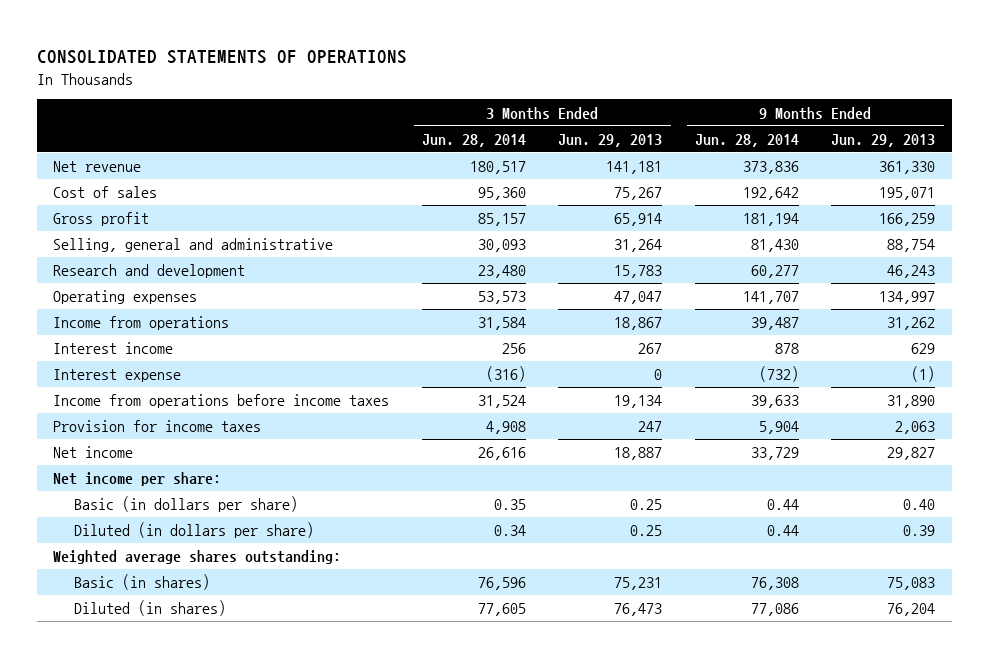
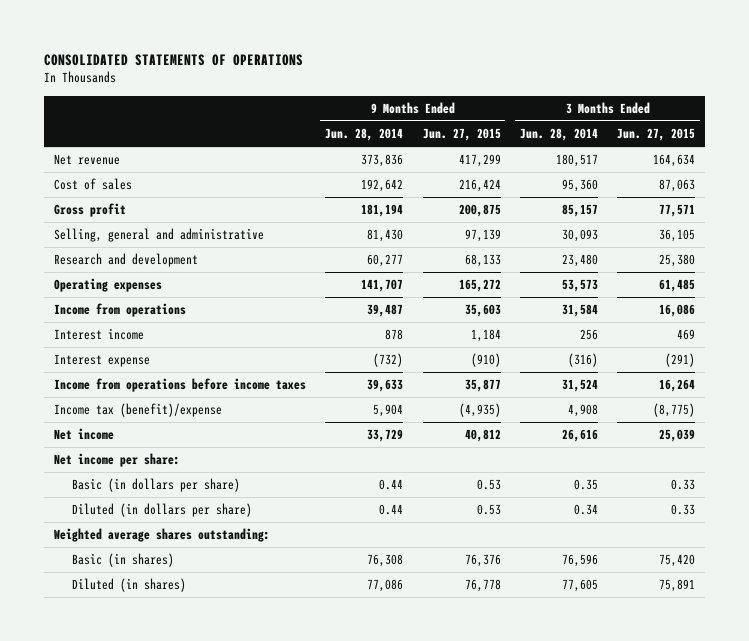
[558,133,663,147] Jun. 29, 2013 -> none
[831,133,936,147] Jun. 29, 2013 -> none
none -> [422,128,501,142] Jun. 27, 2015
none -> [617,128,696,142] Jun. 27, 2015
[53,420,262,433] Provision for income taxes -> [53,403,222,418] Income tax (benefit)/expense

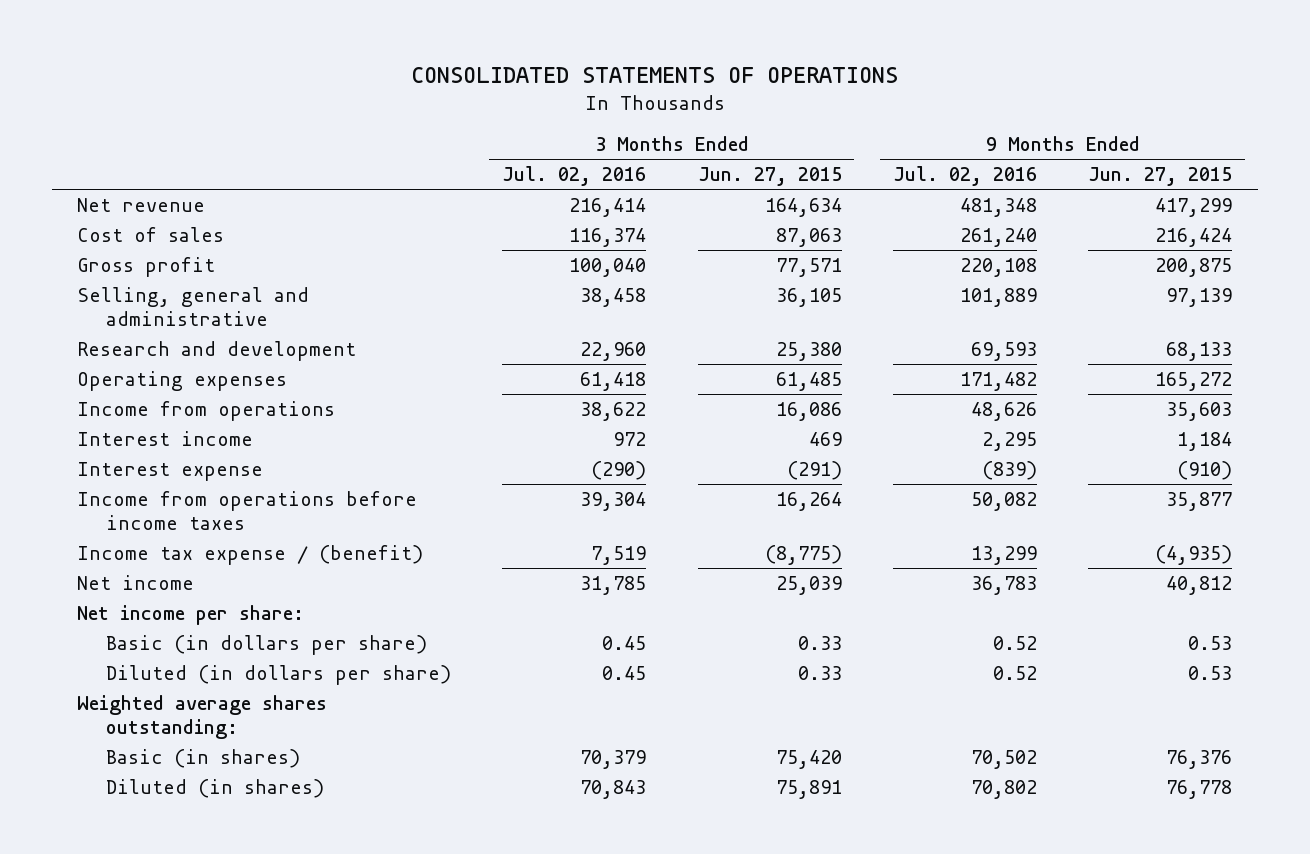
[325,128,404,142] Jun. 28, 2014 -> none
[520,128,599,142] Jun. 28, 2014 -> none
none -> [502,166,647,187] Jul. 02, 2016
none -> [893,166,1038,187] Jul. 02, 2016
[53,403,222,418] Income tax (benefit)/expense -> [77,544,424,565] Income tax expense / (benefit)

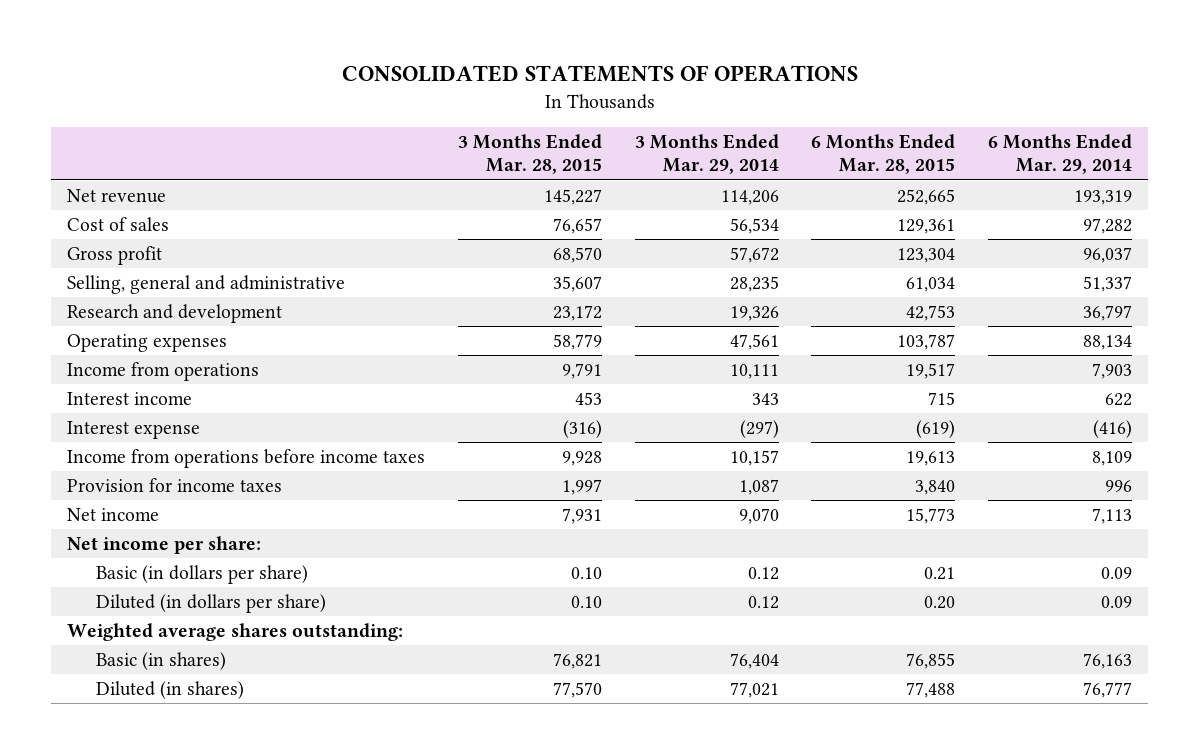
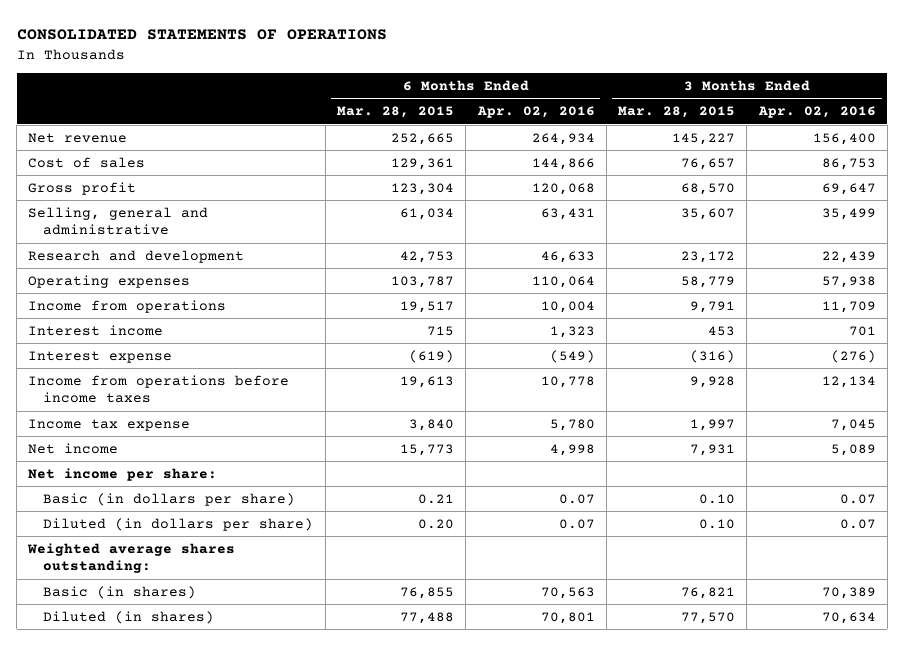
[634,133,779,175] 3 Months Ended Mar. 29, 2014 -> none
[987,133,1132,175] 6 Months Ended Mar. 29, 2014 -> none
none -> [476,106,595,119] Apr. 02, 2016
none -> [757,106,876,119] Apr. 02, 2016
[67,477,283,492] Provision for income taxes -> [28,418,191,431] Income tax expense

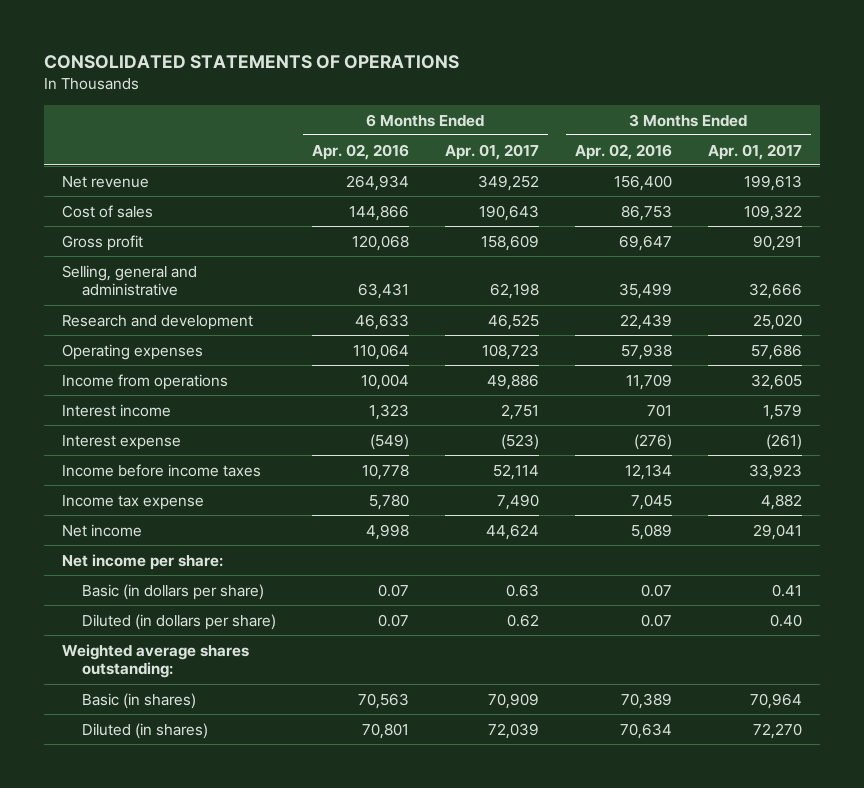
[336,106,454,119] Mar. 28, 2015 -> none
[618,106,736,119] Mar. 28, 2015 -> none
none -> [444,143,539,160] Apr. 01, 2017
none -> [707,143,802,160] Apr. 01, 2017
[28,374,290,404] Income from operations before income taxes -> [62,463,262,477] Income before income taxes

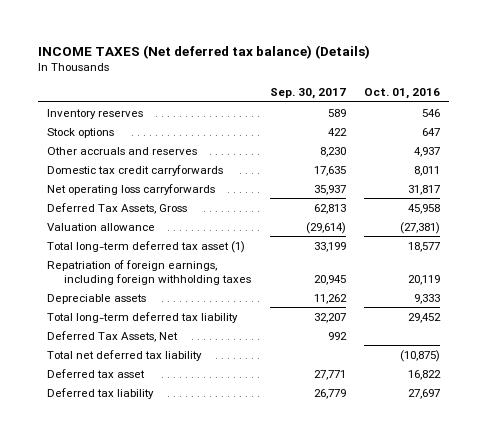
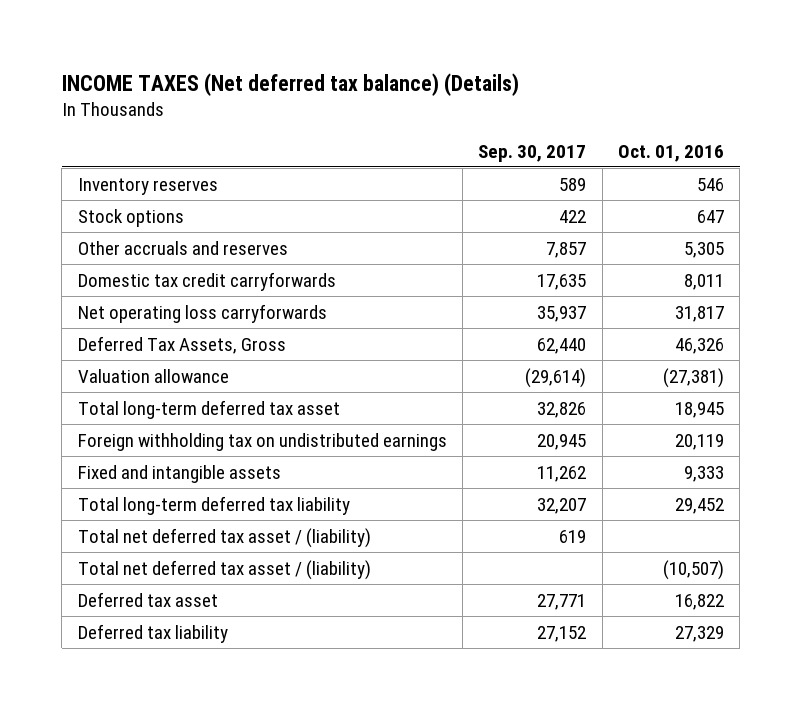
[319,146,346,157] 8,230 -> [546,241,587,258] 7,857
[414,146,441,157] 4,937 -> [684,241,725,258] 5,305
[313,203,346,214] 62,813 -> [537,337,587,354] 62,440
[408,203,441,214] 45,958 -> [675,337,725,354] 46,326
[47,240,246,253] Total long-term deferred tax asset (1) -> [77,399,340,419] Total long-term deferred tax asset
[313,241,346,252] 33,199 -> [537,401,587,418] 32,826
[408,241,441,252] 18,577 -> [675,401,725,418] 18,945
[47,259,252,285] Repatriation of foreign earnings, including foreign withholding taxes -> [77,432,447,451] Foreign withholding tax on undistributed earnings
[47,293,147,304] Depreciable assets -> [77,464,281,483] Fixed and intangible assets
[47,330,179,342] Deferred Tax Assets, Net -> [77,527,371,548] Total net deferred tax asset / (liability)
[327,331,347,340] 992 -> [559,529,587,543] 619
[47,349,203,361] Total net deferred tax liability -> [77,559,371,580] Total net deferred tax asset / (liability)
[400,349,441,362] (10,875) -> [663,559,725,580] (10,507)
[313,388,346,399] 26,779 -> [537,625,587,642] 27,152
[408,388,441,399] 27,697 -> [675,625,725,642] 27,329

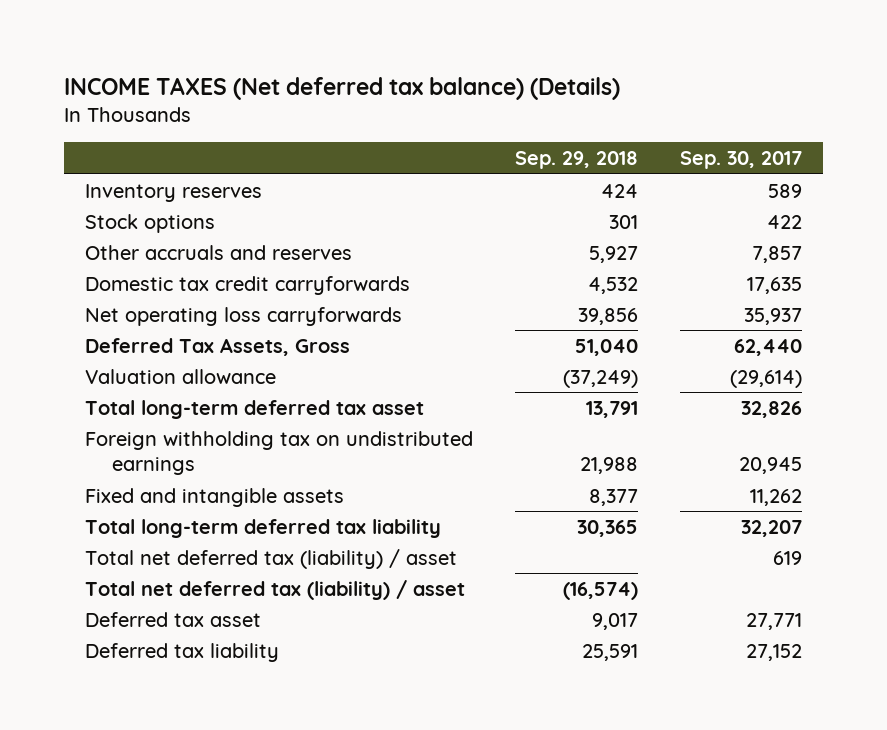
[618,144,725,162] Oct. 01, 2016 -> none
none -> [514,151,638,170] Sep. 29, 2018
[77,527,371,548] Total net deferred tax asset / (liability) -> [84,548,457,569] Total net deferred tax (liability) / asset
[77,559,371,580] Total net deferred tax asset / (liability) -> [84,579,465,600] Total net deferred tax (liability) / asset

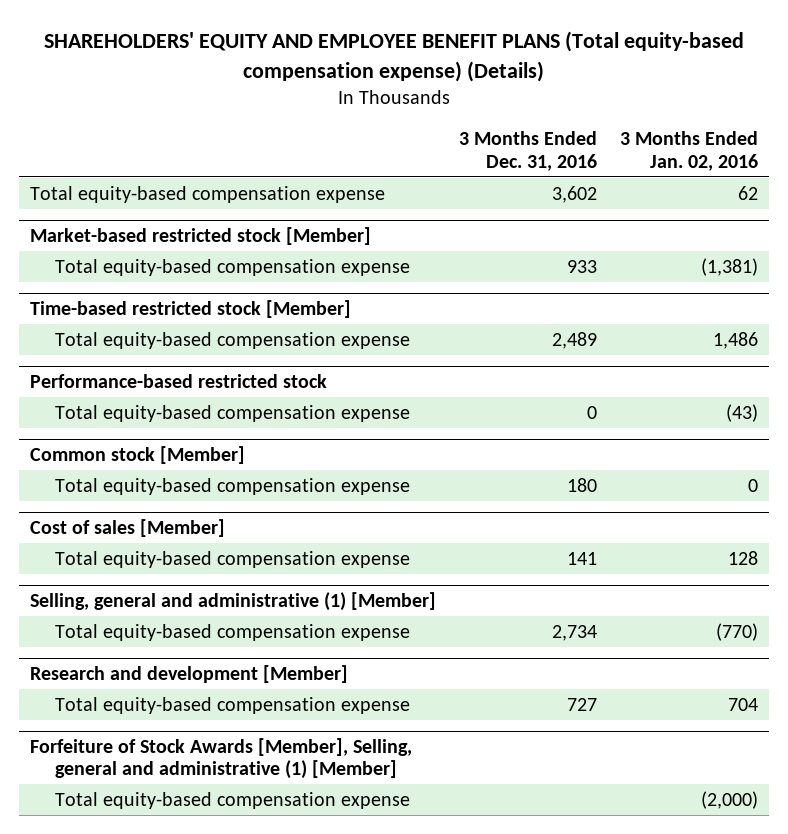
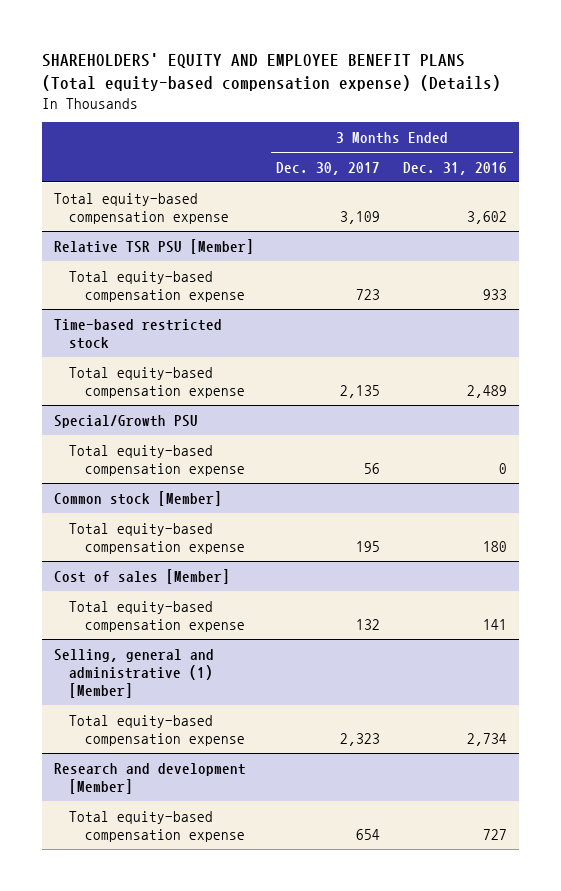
[619,131,758,171] 3 Months Ended Jan. 02, 2016 -> none
none -> [276,161,381,175] Dec. 30, 2017
[29,226,371,245] Market-based restricted stock [Member] -> none
none -> [53,238,254,254] Relative TSR PSU [Member]
[29,299,351,318] Time-based restricted stock [Member] -> [53,318,222,349] Time-based restricted stock
[29,373,327,388] Performance-based restricted stock -> none
none -> [53,414,198,428] Special/Growth PSU
[29,737,412,780] Forfeiture of Stock Awards [Member], Selling, general and administrative (1) [Member] -> none
[54,791,410,809] Total equity-based compensation expense -> none

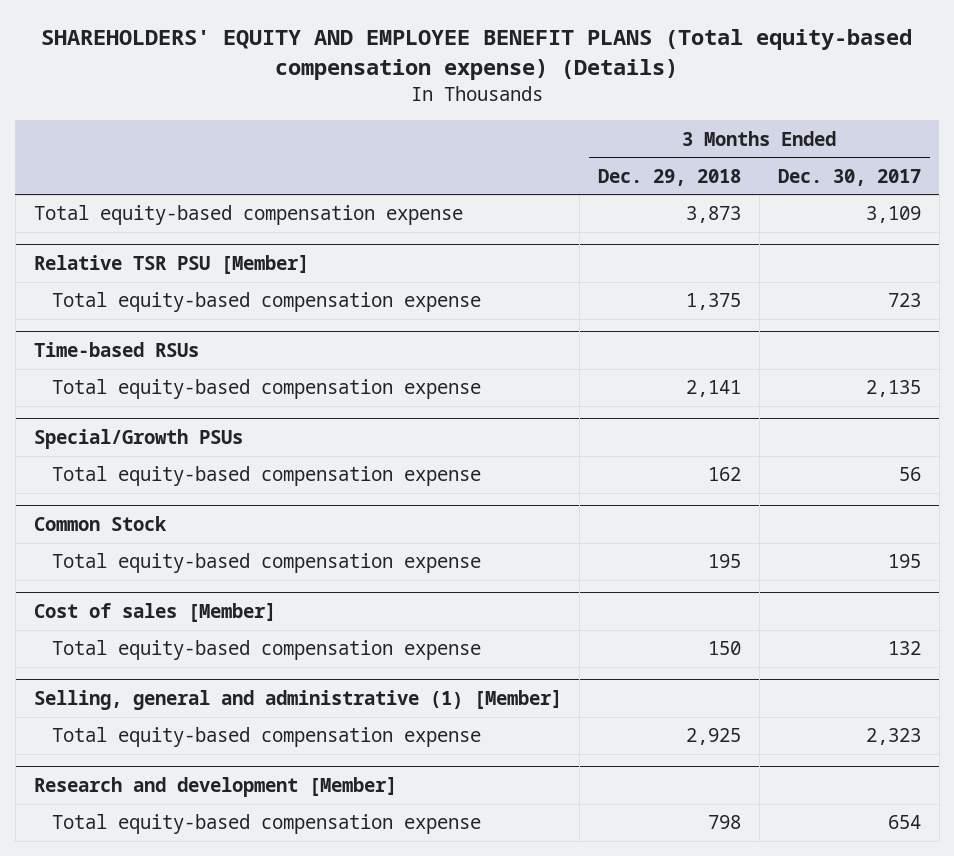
[403,161,508,175] Dec. 31, 2016 -> none
none -> [598,168,742,186] Dec. 29, 2018
[53,318,222,349] Time-based restricted stock -> none
none -> [33,341,199,357] Time-based RSUs
[53,414,198,428] Special/Growth PSU -> [33,428,243,449] Special/Growth PSUs
[53,490,222,506] Common stock [Member] -> [33,515,167,531] Common Stock

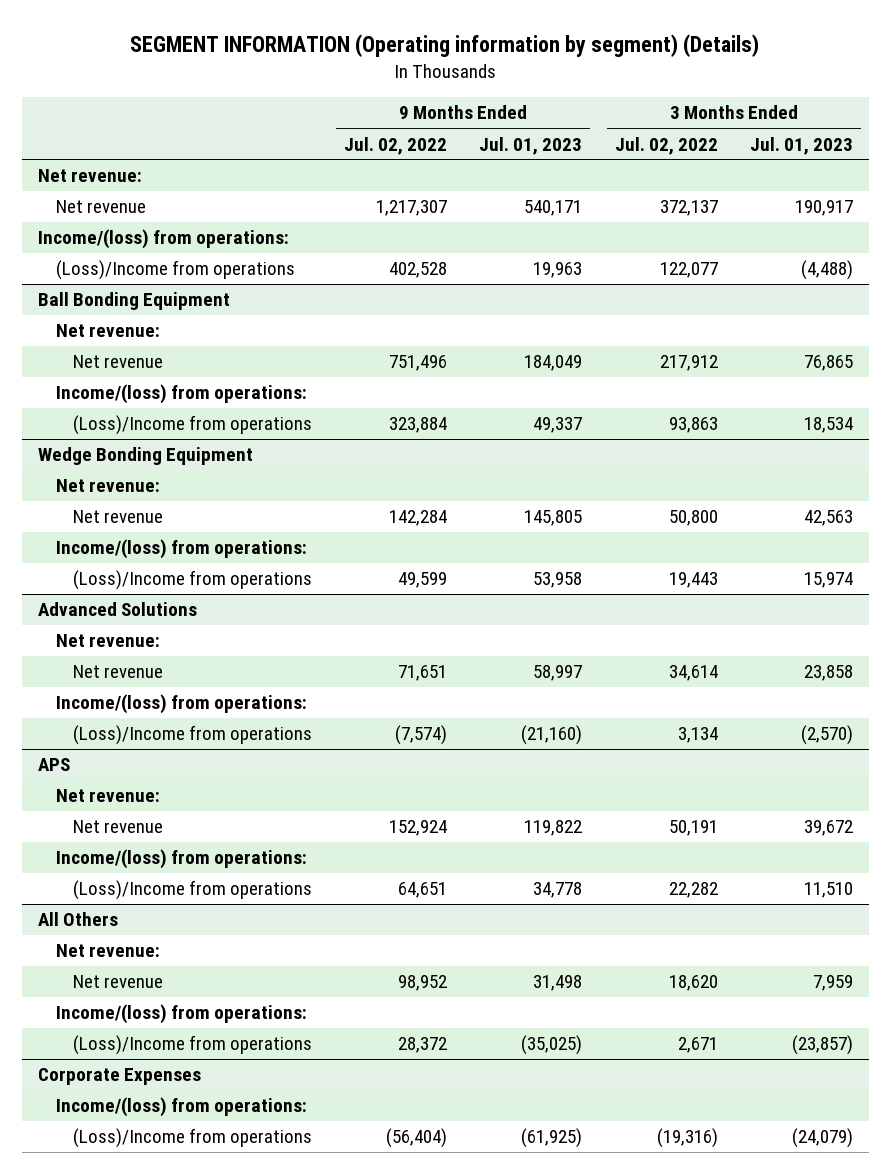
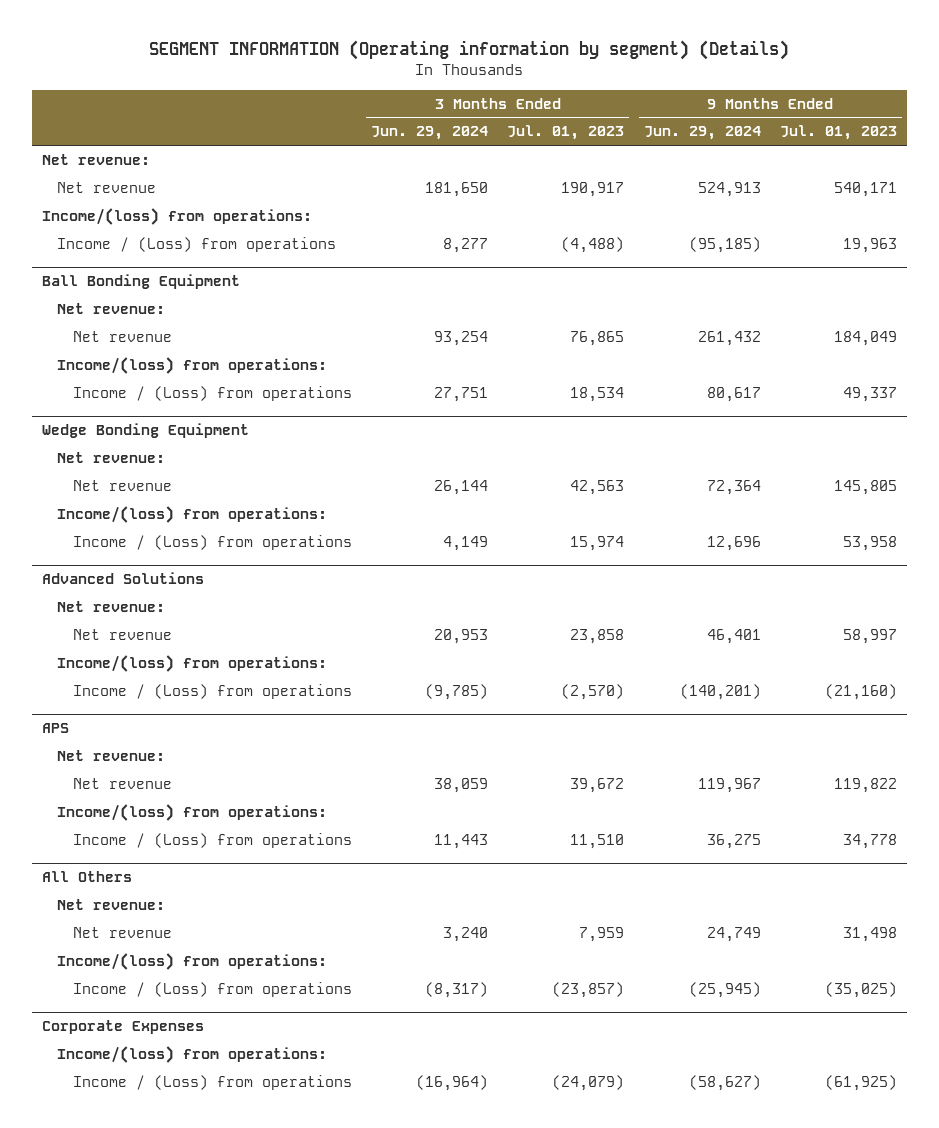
[344,136,448,155] Jul. 02, 2022 -> none
[614,136,718,155] Jul. 02, 2022 -> none
none -> [371,126,489,141] Jun. 29, 2024
none -> [643,126,761,141] Jun. 29, 2024
[55,260,295,281] (Loss)/Income from operations -> [57,237,337,253] Income / (Loss) from operations
[73,415,313,436] (Loss)/Income from operations -> [72,386,352,402] Income / (Loss) from operations
[73,570,313,591] (Loss)/Income from operations -> [72,535,352,551] Income / (Loss) from operations
[73,725,313,746] (Loss)/Income from operations -> [72,684,352,700] Income / (Loss) from operations
[73,880,313,901] (Loss)/Income from operations -> [72,833,352,849] Income / (Loss) from operations
[73,1035,313,1056] (Loss)/Income from operations -> [72,982,352,998] Income / (Loss) from operations
[73,1128,313,1149] (Loss)/Income from operations -> [72,1075,352,1091] Income / (Loss) from operations

